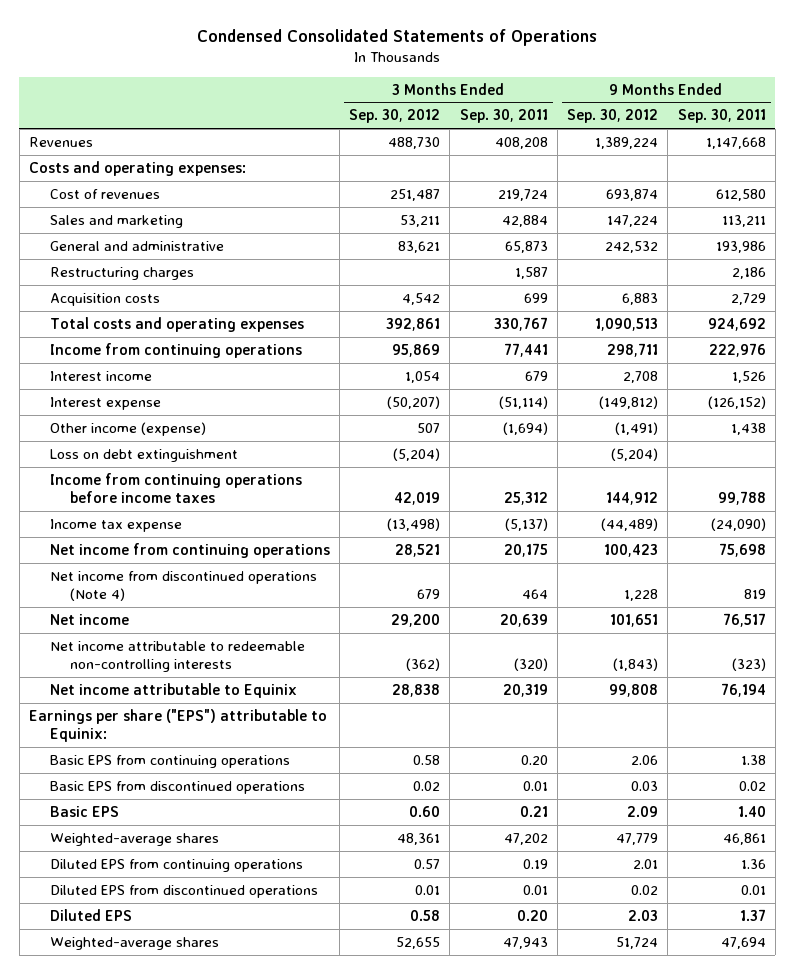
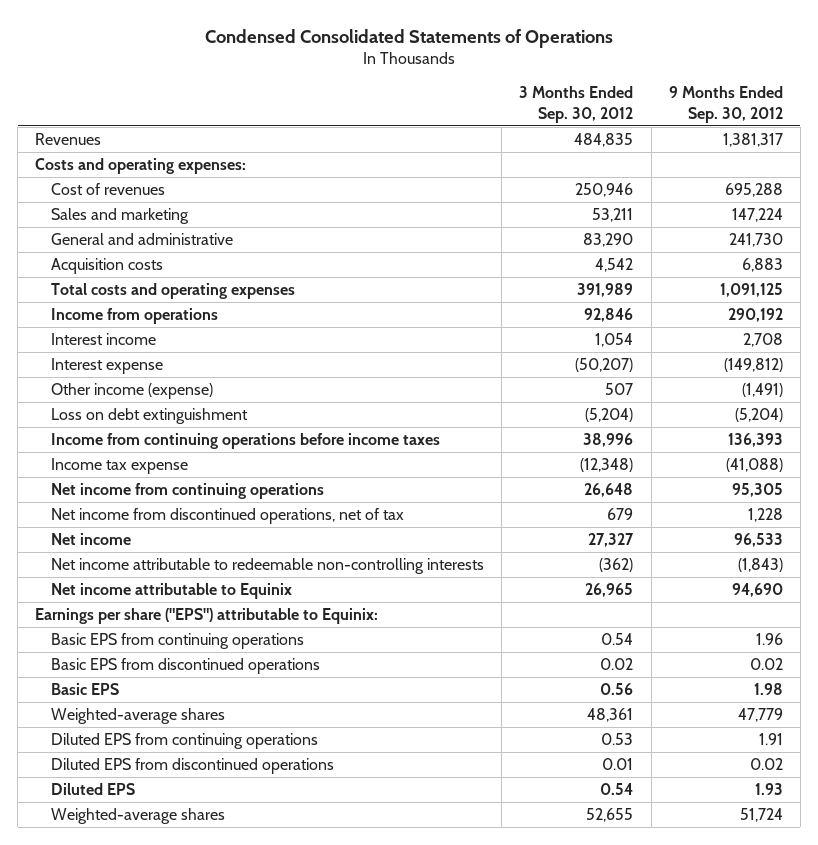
[459,109,548,124] Sep. 30, 2011 -> none
[677,109,766,124] Sep. 30, 2011 -> none
[388,136,441,149] 488,730 -> [574,133,634,148] 484,835
[595,136,659,149] 1,389,224 -> [722,133,783,148] 1,381,317
[390,188,441,201] 251,487 -> [575,183,634,198] 250,946
[606,188,659,201] 693,874 -> [724,183,783,198] 695,288
[49,266,194,280] Restructuring charges -> none
[398,240,441,253] 83,621 -> [583,233,634,248] 83,290
[605,240,659,253] 242,532 -> [728,233,783,248] 241,730
[386,317,441,331] 392,861 -> [577,283,634,298] 391,989
[595,317,659,331] 1,090,513 -> [719,283,783,298] 1,091,125
[49,342,302,358] Income from continuing operations -> [51,308,219,325] Income from operations
[392,343,441,357] 95,869 -> [584,308,634,323] 92,846
[607,342,659,357] 298,711 -> [727,308,783,323] 290,192
[394,492,441,506] 42,019 -> [583,433,634,448] 38,996
[606,492,659,506] 144,912 -> [727,433,783,448] 136,393
[387,517,441,531] (13,498) -> [580,458,634,473] (12,348)
[601,517,659,531] (44,489) -> [725,458,783,473] (41,088)
[395,543,441,557] 28,521 -> [584,483,634,498] 26,648
[604,543,659,557] 100,423 -> [731,483,783,498] 95,305
[49,570,317,602] Net income from discontinued operations (Note 4) -> [51,508,405,525] Net income from discontinued operations, net of tax
[391,613,441,627] 29,200 -> [588,533,635,548] 27,327
[610,613,659,627] 101,651 -> [733,533,783,548] 96,533
[392,683,441,697] 28,838 -> [585,583,634,598] 26,965
[609,683,659,697] 99,808 -> [731,583,783,598] 94,690
[413,754,441,765] 0.58 -> [601,633,634,646] 0.54
[631,754,659,765] 2.06 -> [755,633,783,646] 1.96
[631,780,659,791] 0.03 -> [749,658,783,671] 0.02
[409,805,441,817] 0.60 -> [600,683,634,696] 0.56
[627,805,659,817] 2.09 -> [753,683,783,696] 1.98
[414,858,441,869] 0.57 -> [601,733,634,746] 0.53
[633,858,659,869] 2.01 -> [758,733,783,746] 1.91
[410,909,441,921] 0.58 -> [600,783,634,796] 0.54
[628,909,659,921] 2.03 -> [754,783,783,796] 1.93

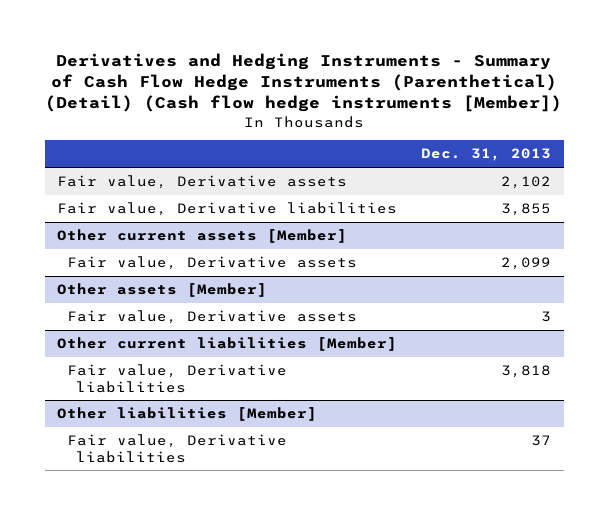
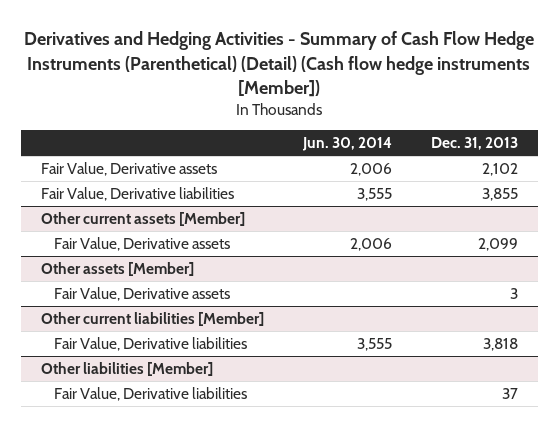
[45,52,563,113] Derivatives and Hedging Instruments - Summary of Cash Flow Hedge Instruments (Parenthetical) (Detail) (Cash flow hedge instruments [Member]) -> [24,31,535,97] Derivatives and Hedging Activities - Summary of Cash Flow Hedge Instruments (Parenthetical) (Detail) (Cash flow hedge instruments [Member])
none -> [301,137,392,152] Jun. 30, 2014
[56,175,347,190] Fair value, Derivative assets -> [40,161,217,176] Fair Value, Derivative assets
[56,202,397,217] Fair value, Derivative liabilities -> [40,186,234,201] Fair Value, Derivative liabilities
[66,256,357,271] Fair value, Derivative assets -> [54,236,231,251] Fair Value, Derivative assets
[66,310,357,325] Fair value, Derivative assets -> [54,286,231,301] Fair Value, Derivative assets
[66,364,287,393] Fair value, Derivative liabilities -> [54,336,248,351] Fair Value, Derivative liabilities
[66,434,287,463] Fair value, Derivative liabilities -> [54,386,248,401] Fair Value, Derivative liabilities

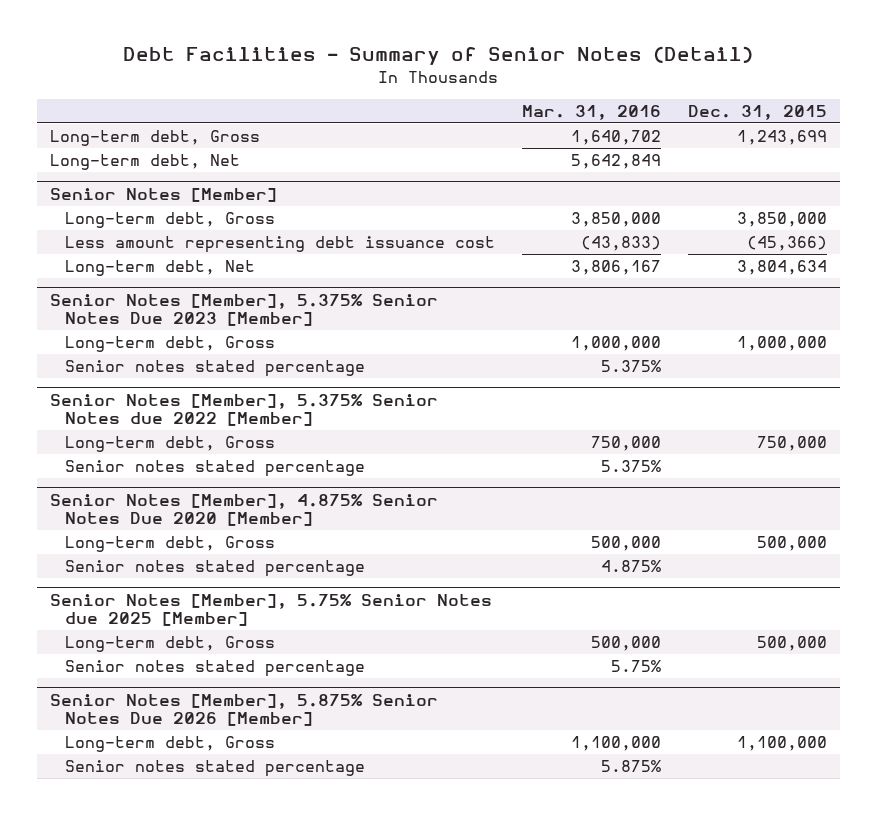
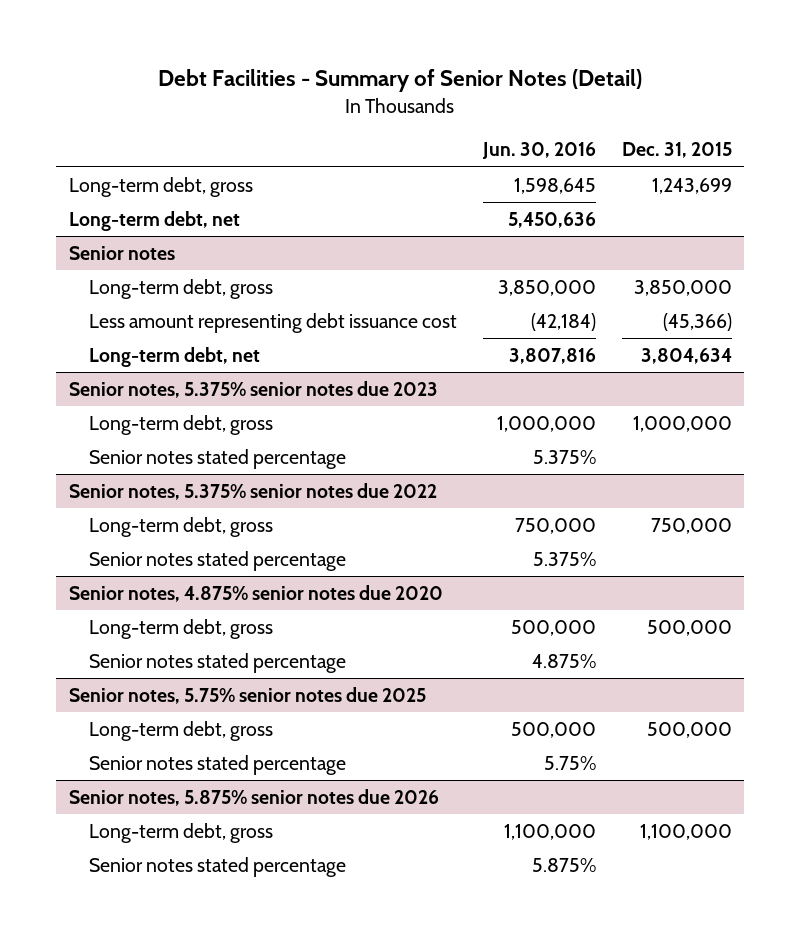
[521,104,661,120] Mar. 31, 2016 -> none
none -> [481,142,596,160] Jun. 30, 2016
[50,130,261,147] Long-term debt, Gross -> [68,176,253,197] Long-term debt, gross
[50,154,241,171] Long-term debt, Net -> [68,210,240,231] Long-term debt, net
[50,187,278,202] Senior Notes [Member] -> [68,245,175,260] Senior notes
[65,212,276,229] Long-term debt, Gross -> [89,278,274,299] Long-term debt, gross
[65,260,256,277] Long-term debt, Net -> [89,346,261,367] Long-term debt, net
[50,293,439,327] Senior Notes [Member], 5.375% Senior Notes Due 2023 [Member] -> [68,380,438,398] Senior notes, 5.375% senior notes due 2023
[65,336,276,353] Long-term debt, Gross -> [89,414,274,435] Long-term debt, gross
[50,393,439,427] Senior Notes [Member], 5.375% Senior Notes due 2022 [Member] -> [68,482,437,500] Senior notes, 5.375% senior notes due 2022
[65,436,276,453] Long-term debt, Gross -> [89,516,274,537] Long-term debt, gross
[50,493,439,527] Senior Notes [Member], 4.875% Senior Notes Due 2020 [Member] -> [68,584,443,602] Senior notes, 4.875% senior notes due 2020
[65,536,276,553] Long-term debt, Gross -> [89,618,274,639] Long-term debt, gross
[50,593,493,627] Senior Notes [Member], 5.75% Senior Notes due 2025 [Member] -> [68,686,426,704] Senior notes, 5.75% senior notes due 2025
[65,636,276,653] Long-term debt, Gross -> [89,720,274,741] Long-term debt, gross
[50,693,439,727] Senior Notes [Member], 5.875% Senior Notes Due 2026 [Member] -> [68,788,439,806] Senior notes, 5.875% senior notes due 2026
[65,736,276,753] Long-term debt, Gross -> [89,822,274,843] Long-term debt, gross

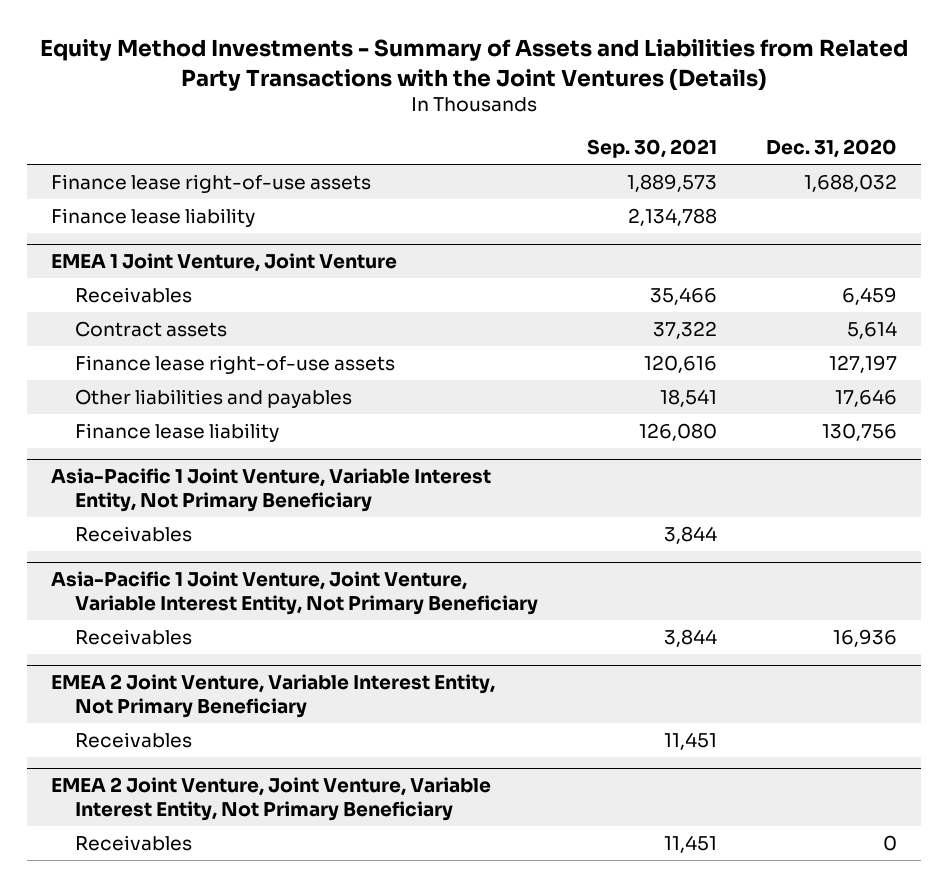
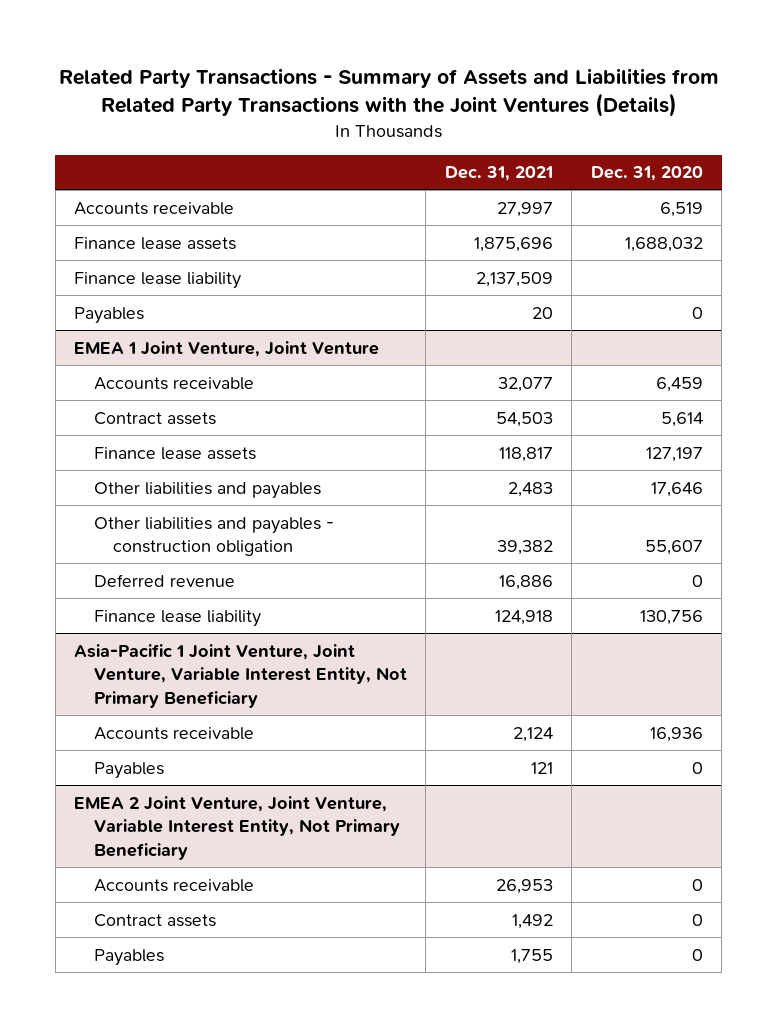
[40,39,909,91] Equity Method Investments - Summary of Assets and Liabilities from Related Party Transactions with the Joint Ventures (Details) -> [58,67,719,117] Related Party Transactions - Summary of Assets and Liabilities from Related Party Transactions with the Joint Ventures (Details)
[587,139,718,159] Sep. 30, 2021 -> none
none -> [444,166,553,182] Dec. 31, 2021
none -> [74,201,235,215] Accounts receivable
[51,173,372,193] Finance lease right-of-use assets -> [74,236,237,250] Finance lease assets
none -> [74,306,145,324] Payables
[75,286,193,303] Receivables -> [93,376,254,390] Accounts receivable
[75,354,396,374] Finance lease right-of-use assets -> [93,446,256,460] Finance lease assets
none -> [93,516,334,557] Other liabilities and payables - construction obligation
none -> [93,573,235,587] Deferred revenue
[51,468,492,512] Asia-Pacific 1 Joint Venture, Variable Interest Entity, Not Primary Beneficiary -> none
[75,525,193,542] Receivables -> none
[51,674,496,718] EMEA 2 Joint Venture, Variable Interest Entity, Not Primary Beneficiary -> none
[75,731,193,748] Receivables -> none
[75,628,193,645] Receivables -> [93,726,254,740] Accounts receivable
none -> [93,761,164,779] Payables
[75,834,193,851] Receivables -> [93,878,254,892] Accounts receivable
none -> [93,913,216,927] Contract assets
none -> [93,948,164,966] Payables

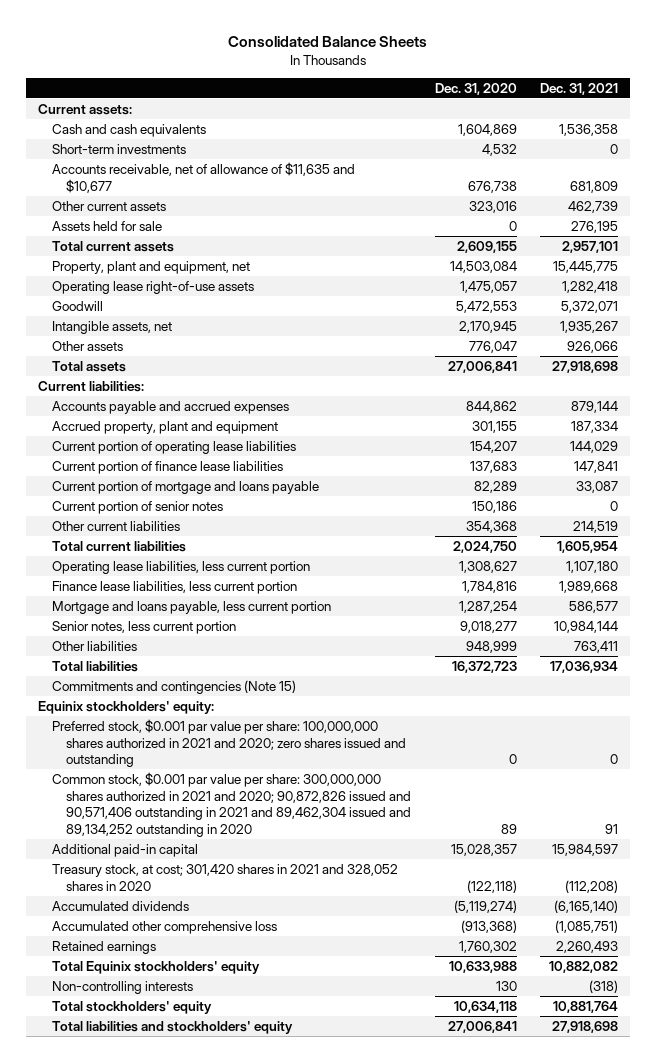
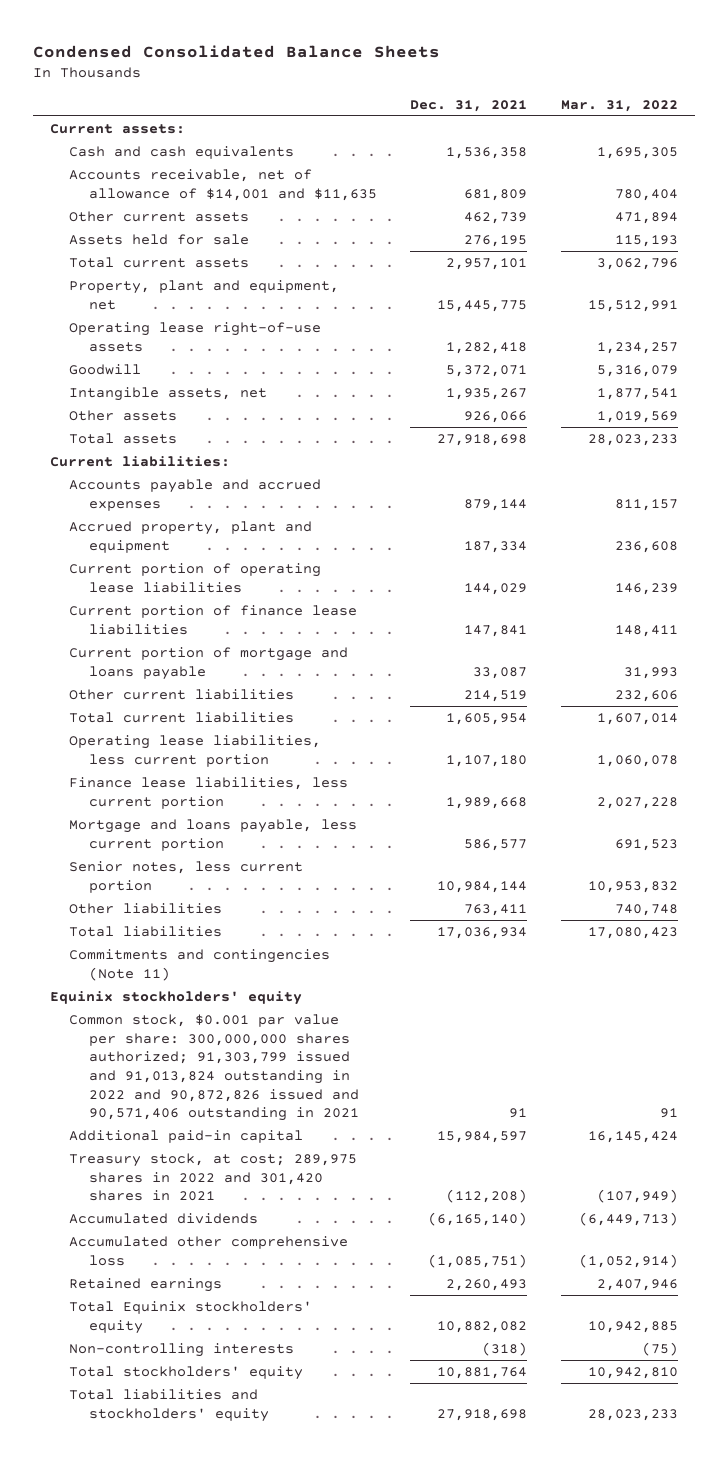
[228,35,428,47] Consolidated Balance Sheets -> [33,44,441,58] Condensed Consolidated Balance Sheets
[434,82,517,95] Dec. 31, 2020 -> none
none -> [561,99,679,112] Mar. 31, 2022
[51,143,186,154] Short-term investments -> none
[51,161,355,193] Accounts receivable, net of allowance of $11,635 and $10,677 -> [69,169,377,201] Accounts receivable, net of allowance of $14,001 and $11,635
[51,500,223,514] Current portion of senior notes -> none
[51,718,406,768] Preferred stock, $0.001 par value per share: 100,000,000 shares authorized in 2021 and 2020; zero shares issued and outstanding -> none
[51,679,296,694] Commitments and contingencies (Note 15) -> [69,949,331,981] Commitments and contingencies (Note 11)
[37,700,214,714] Equinix stockholders' equity: -> [49,991,302,1006] Equinix stockholders' equity
[51,771,411,838] Common stock, $0.001 par value per share: 300,000,000 shares authorized in 2021 and 2020; 90,872,826 issued and 90,571,406 outstanding in 2021 and 89,462,304 issued and 89,134,252 outstanding in 2020 -> [69,1014,359,1122] Common stock, $0.001 par value per share: 300,000,000 shares authorized; 91,303,799 issued and 91,013,824 outstanding in 2022 and 90,872,826 issued and 90,571,406 outstanding in 2021
[51,863,398,891] Treasury stock, at cost; 301,420 shares in 2021 and 328,052 shares in 2020 -> [69,1153,358,1202] Treasury stock, at cost; 289,975 shares in 2022 and 301,420 shares in 2021

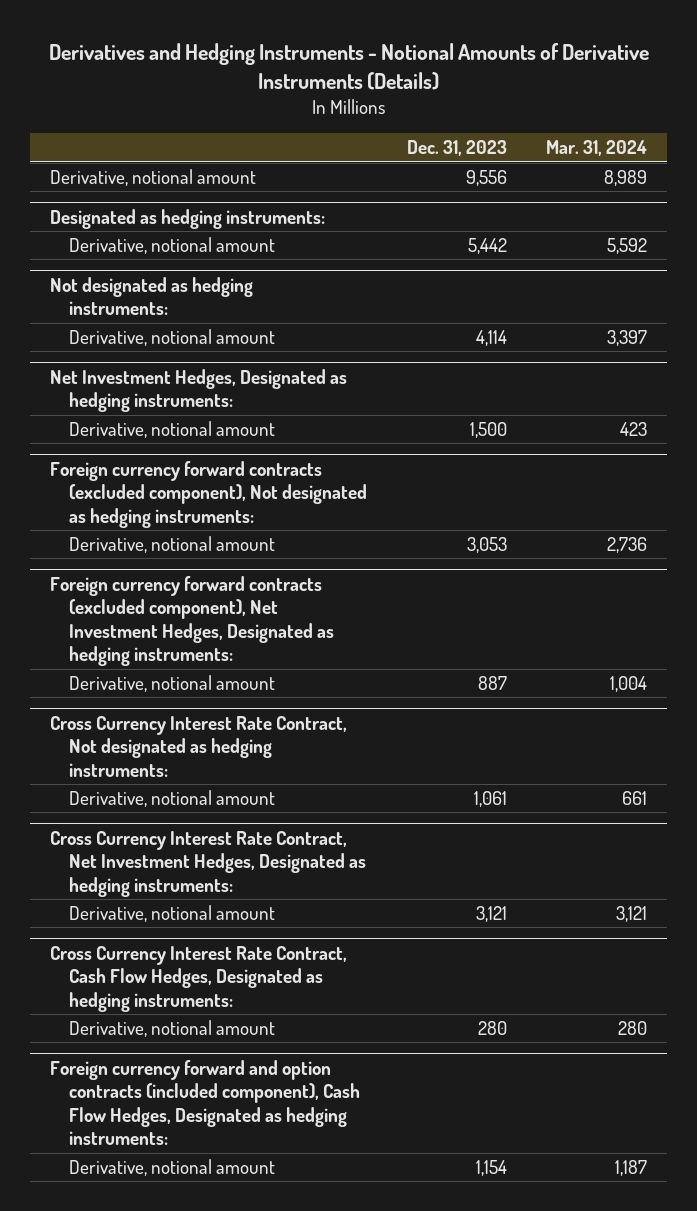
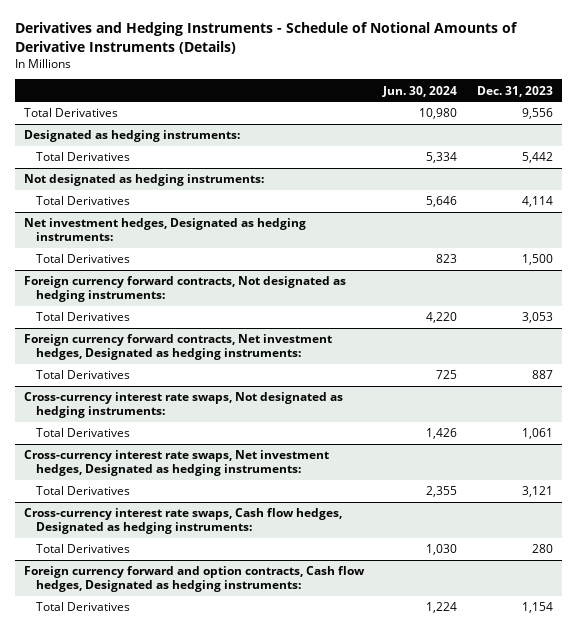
[48,42,649,90] Derivatives and Hedging Instruments - Notional Amounts of Derivative Instruments (Details) -> [14,22,518,54] Derivatives and Hedging Instruments - Schedule of Notional Amounts of Derivative Instruments (Details)
[546,140,648,157] Mar. 31, 2024 -> none
none -> [382,85,458,97] Jun. 30, 2024
[49,169,256,187] Derivative, notional amount -> [24,108,119,118] Total Derivatives
[69,237,276,255] Derivative, notional amount -> [35,152,130,162] Total Derivatives
[69,329,276,347] Derivative, notional amount -> [35,196,130,206] Total Derivatives
[49,368,347,413] Net Investment Hedges, Designated as hedging instruments: -> [24,218,307,242] Net investment hedges, Designated as hedging instruments:
[69,421,276,439] Derivative, notional amount -> [35,254,130,264] Total Derivatives
[49,460,368,528] Foreign currency forward contracts (excluded component), Not designated as hedging instruments: -> [24,276,347,303] Foreign currency forward contracts, Not designated as hedging instruments:
[69,536,276,554] Derivative, notional amount -> [35,312,130,322] Total Derivatives
[49,575,335,667] Foreign currency forward contracts (excluded component), Net Investment Hedges, Designated as hedging instruments: -> [24,334,333,361] Foreign currency forward contracts, Net investment hedges, Designated as hedging instruments:
[69,675,276,693] Derivative, notional amount -> [35,370,130,380] Total Derivatives
[49,715,347,777] Cross Currency Interest Rate Contract, Not designated as hedging instruments: -> [24,392,344,419] Cross-currency interest rate swaps, Not designated as hedging instruments:
[69,790,276,808] Derivative, notional amount -> [35,428,130,438] Total Derivatives
[49,830,367,897] Cross Currency Interest Rate Contract, Net Investment Hedges, Designated as hedging instruments: -> [24,450,330,477] Cross-currency interest rate swaps, Net investment hedges, Designated as hedging instruments:
[69,905,276,923] Derivative, notional amount -> [35,486,130,496] Total Derivatives
[49,945,347,1012] Cross Currency Interest Rate Contract, Cash Flow Hedges, Designated as hedging instruments: -> [24,508,343,535] Cross-currency interest rate swaps, Cash flow hedges, Designated as hedging instruments:
[69,1020,276,1038] Derivative, notional amount -> [35,544,130,554] Total Derivatives
[49,1059,361,1146] Foreign currency forward and option contracts (included component), Cash Flow Hedges, Designated as hedging instruments: -> [24,566,366,593] Foreign currency forward and option contracts, Cash flow hedges, Designated as hedging instruments:
[69,1159,276,1177] Derivative, notional amount -> [35,602,130,612] Total Derivatives

